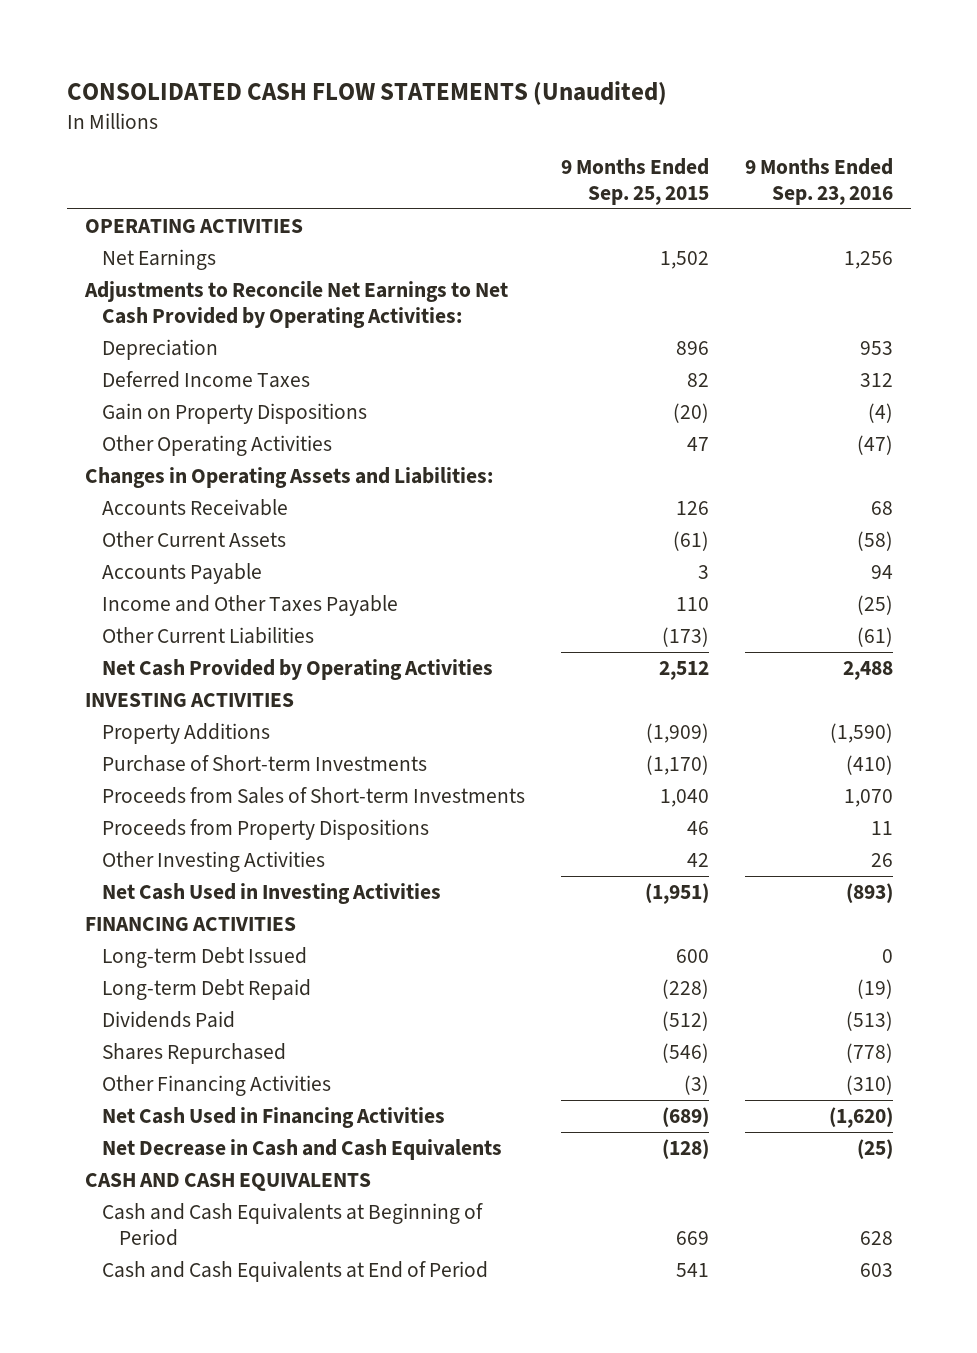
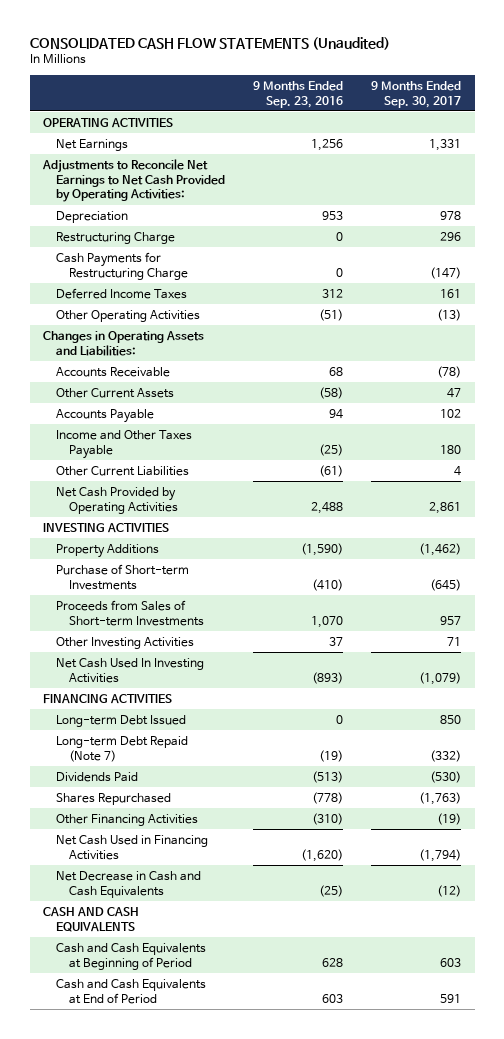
[560,157,709,205] 9 Months Ended Sep. 25, 2015 -> none
none -> [370,80,461,108] 9 Months Ended Sep. 30, 2017
none -> [56,231,176,244] Restructuring Charge
none -> [56,251,189,280] Cash Payments for Restructuring Charge
[101,403,367,425] Gain on Property Dispositions -> none
[856,435,893,456] (47) -> [319,308,344,321] (51)
[101,819,429,841] Proceeds from Property Dispositions -> none
[870,853,893,868] 26 -> [329,636,344,646] 37
[101,883,441,905] Net Cash Used in Investing Activities -> [56,657,205,683] Net Cash Used In Investing Activities
[101,979,311,1001] Long-term Debt Repaid -> [56,735,189,762] Long-term Debt Repaid (Note 7)

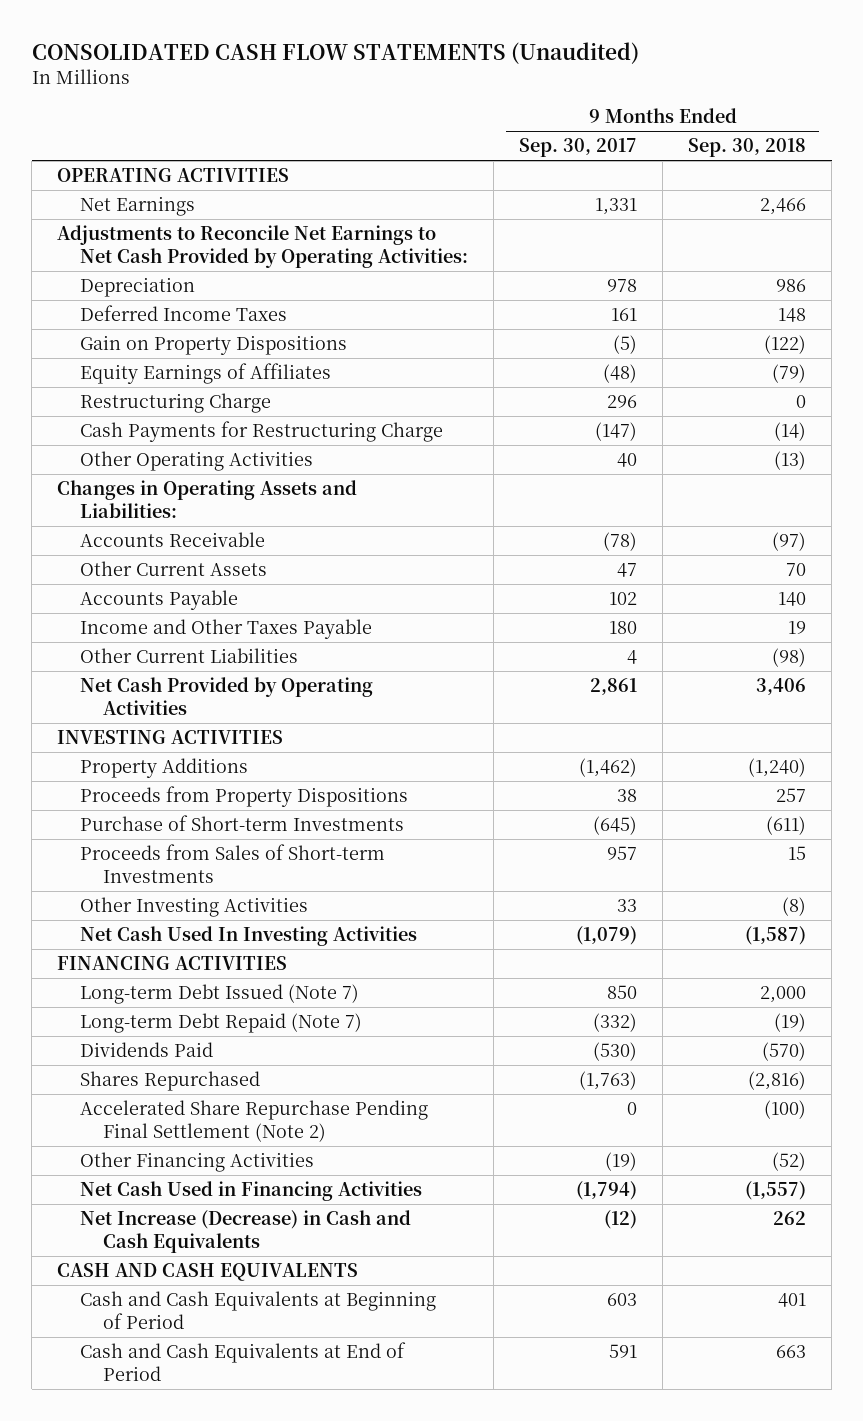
[253,80,344,108] 9 Months Ended Sep. 23, 2016 -> none
none -> [688,138,807,158] Sep. 30, 2018
[56,287,188,299] Deferred Income Taxes -> [80,305,288,322] Deferred Income Taxes
none -> [80,335,348,356] Gain on Property Dispositions
none -> [80,363,332,385] Equity Earnings of Affiliates
[436,308,461,321] (13) -> [617,453,638,468] 40
none -> [80,786,409,808] Proceeds from Property Dispositions
[446,636,461,646] 71 -> [617,899,638,913] 33
[56,714,187,727] Long-term Debt Issued -> [80,984,360,1005] Long-term Debt Issued (Note 7)
none -> [80,1100,429,1142] Accelerated Share Repurchase Pending Final Settlement (Note 2)
[56,870,202,898] Net Decrease in Cash and Cash Equivalents -> [80,1210,412,1253] Net Increase (Decrease) in Cash and Cash Equivalents

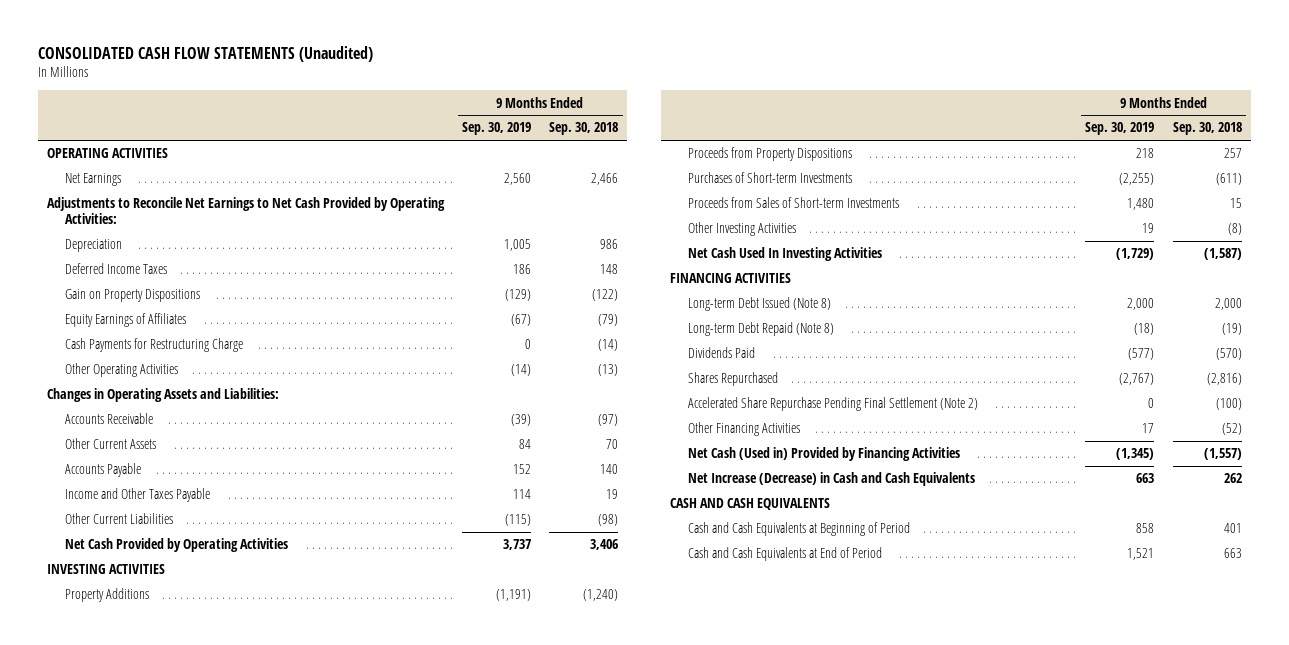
[519,138,638,158] Sep. 30, 2017 -> none
none -> [462,122,532,136] Sep. 30, 2019
[80,393,272,414] Restructuring Charge -> none
[80,815,405,832] Purchase of Short-term Investments -> [688,172,853,184] Purchases of Short-term Investments
[80,984,360,1005] Long-term Debt Issued (Note 7) -> [688,297,832,312] Long-term Debt Issued (Note 8)
[80,1013,363,1034] Long-term Debt Repaid (Note 7) -> [688,322,835,337] Long-term Debt Repaid (Note 8)
[80,1181,423,1202] Net Cash Used in Financing Activities -> [688,447,961,462] Net Cash (Used in) Provided by Financing Activities

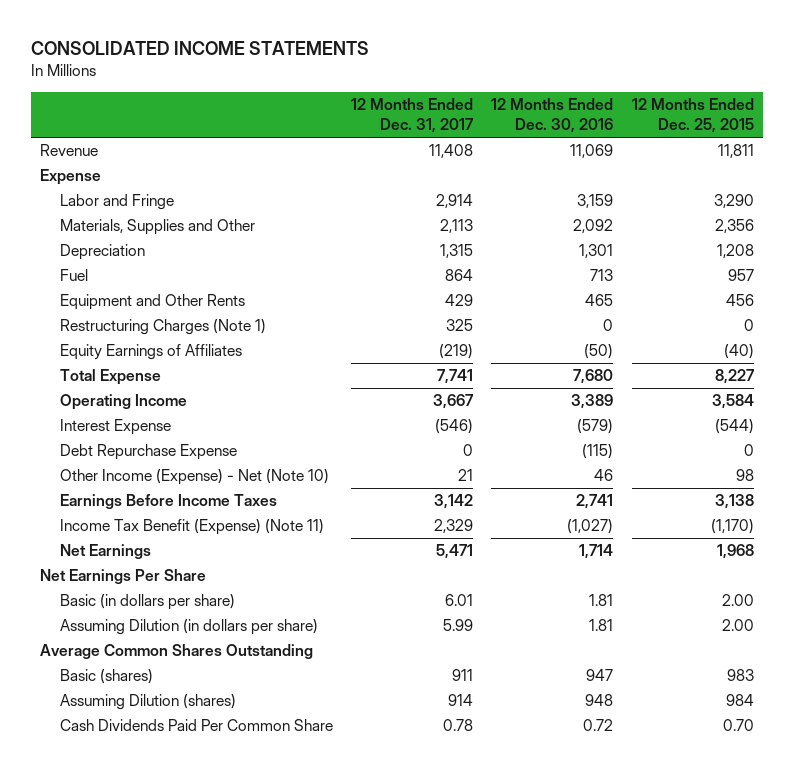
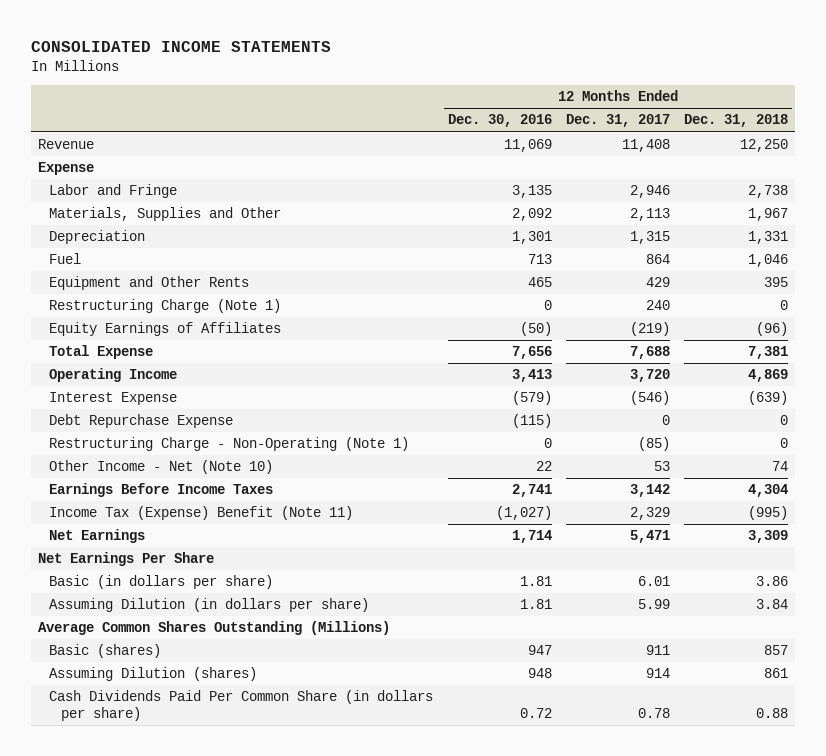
[631,98,754,134] 12 Months Ended Dec. 25, 2015 -> none
none -> [684,114,789,128] Dec. 31, 2018
[435,194,473,209] 2,914 -> [629,185,670,199] 2,946
[577,194,614,209] 3,159 -> [511,185,552,199] 3,135
[59,319,266,336] Restructuring Charges (Note 1) -> [49,299,282,314] Restructuring Charge (Note 1)
[445,319,473,332] 325 -> [645,300,670,311] 240
[436,369,473,385] 7,741 -> [629,346,670,360] 7,688
[573,369,614,385] 7,680 -> [511,346,552,360] 7,656
[432,394,473,410] 3,667 -> [629,369,670,383] 3,720
[571,394,614,410] 3,389 -> [511,369,552,383] 3,413
none -> [49,437,410,452] Restructuring Charge - Non-Operating (Note 1)
[59,469,329,486] Other Income (Expense) - Net (Note 10) -> [49,460,274,475] Other Income - Net (Note 10)
[457,469,473,482] 21 -> [653,461,670,472] 53
[594,469,614,482] 46 -> [535,461,552,472] 22
[59,519,324,536] Income Tax Benefit (Expense) (Note 11) -> [49,506,354,521] Income Tax (Expense) Benefit (Note 11)
[39,644,313,660] Average Common Shares Outstanding -> [38,621,391,636] Average Common Shares Outstanding (Millions)
[59,719,333,732] Cash Dividends Paid Per Common Share -> [49,690,434,721] Cash Dividends Paid Per Common Share (in dollars per share)

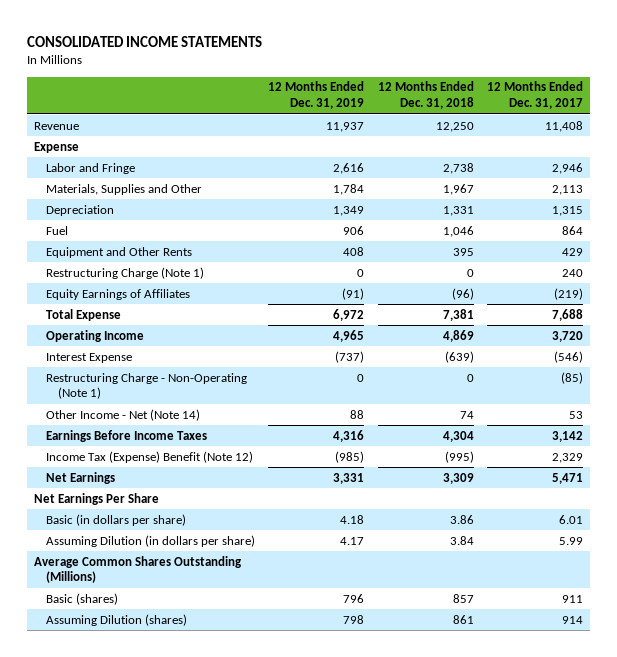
[447,114,552,128] Dec. 30, 2016 -> none
none -> [268,81,365,110] 12 Months Ended Dec. 31, 2019
[49,414,234,429] Debt Repurchase Expense -> none
[49,460,274,475] Other Income - Net (Note 10) -> [45,408,200,421] Other Income - Net (Note 14)
[49,506,354,521] Income Tax (Expense) Benefit (Note 11) -> [45,450,253,463] Income Tax (Expense) Benefit (Note 12)
[49,690,434,721] Cash Dividends Paid Per Common Share (in dollars per share) -> none

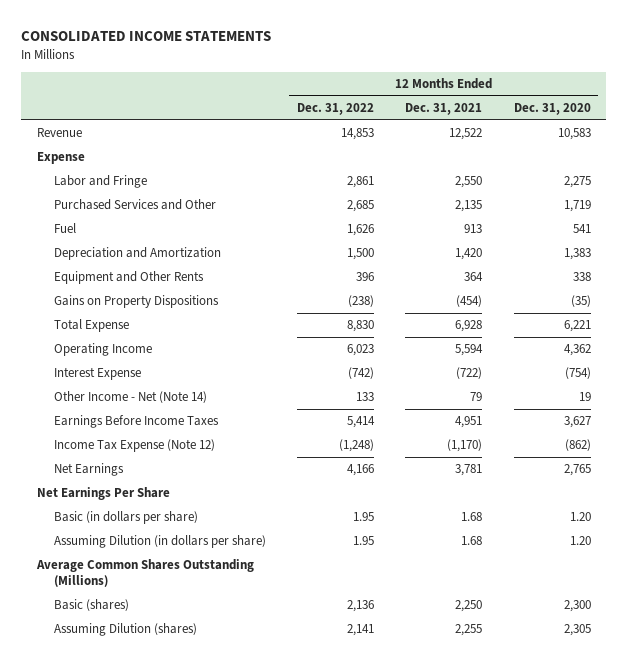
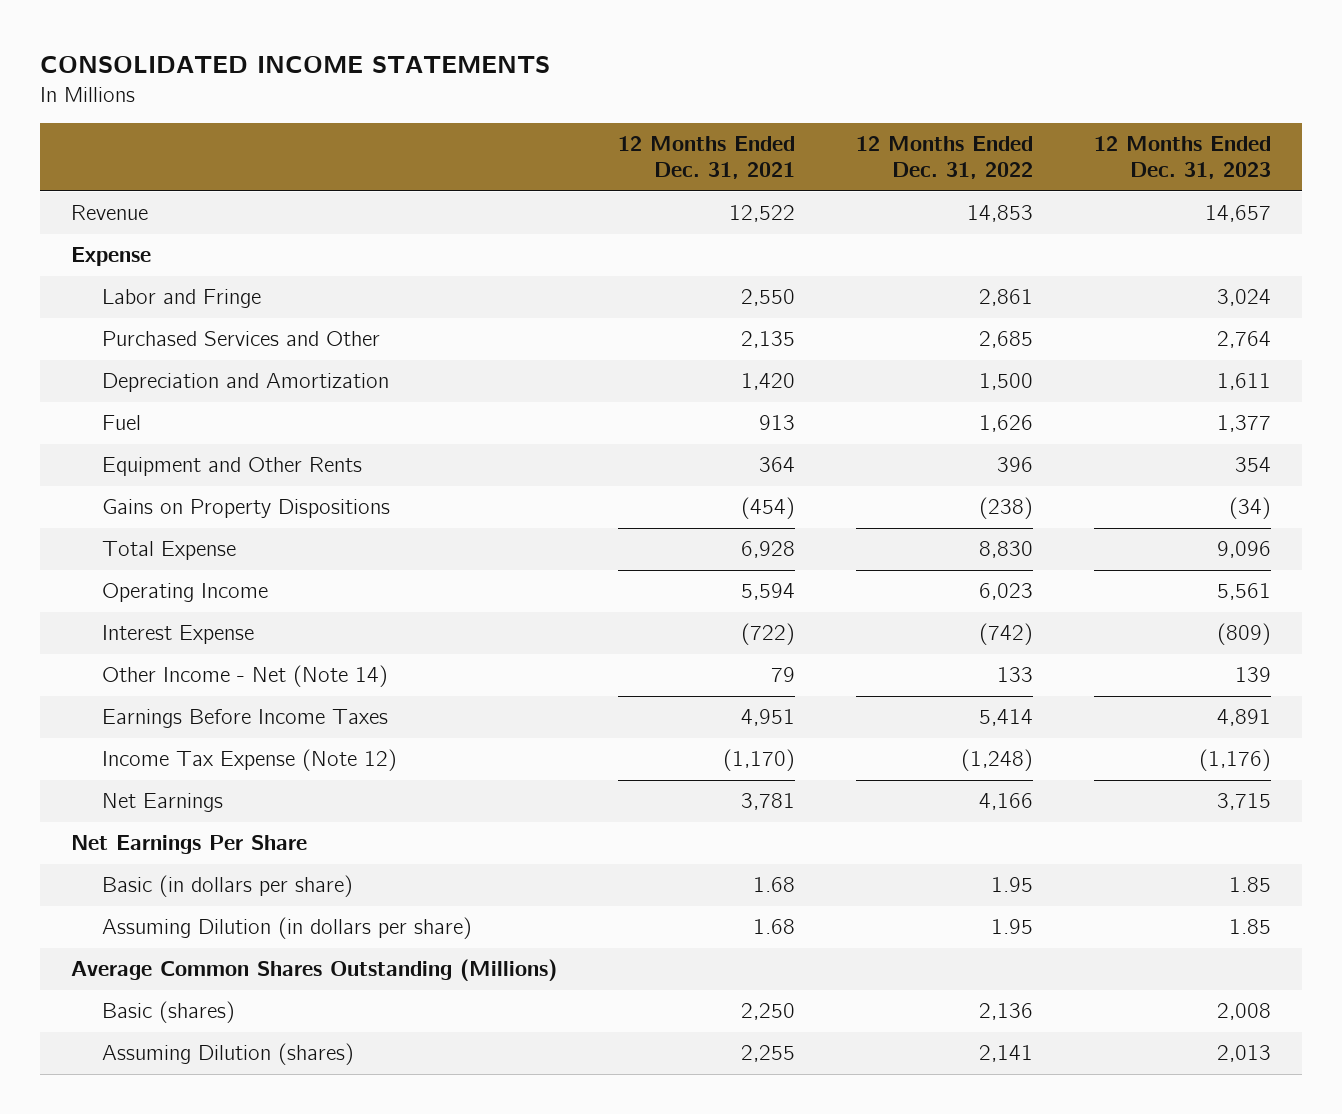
[513,102,591,115] Dec. 31, 2020 -> none
none -> [1094,136,1272,180] 12 Months Ended Dec. 31, 2023
[53,223,76,234] Fuel -> [102,415,142,431] Fuel

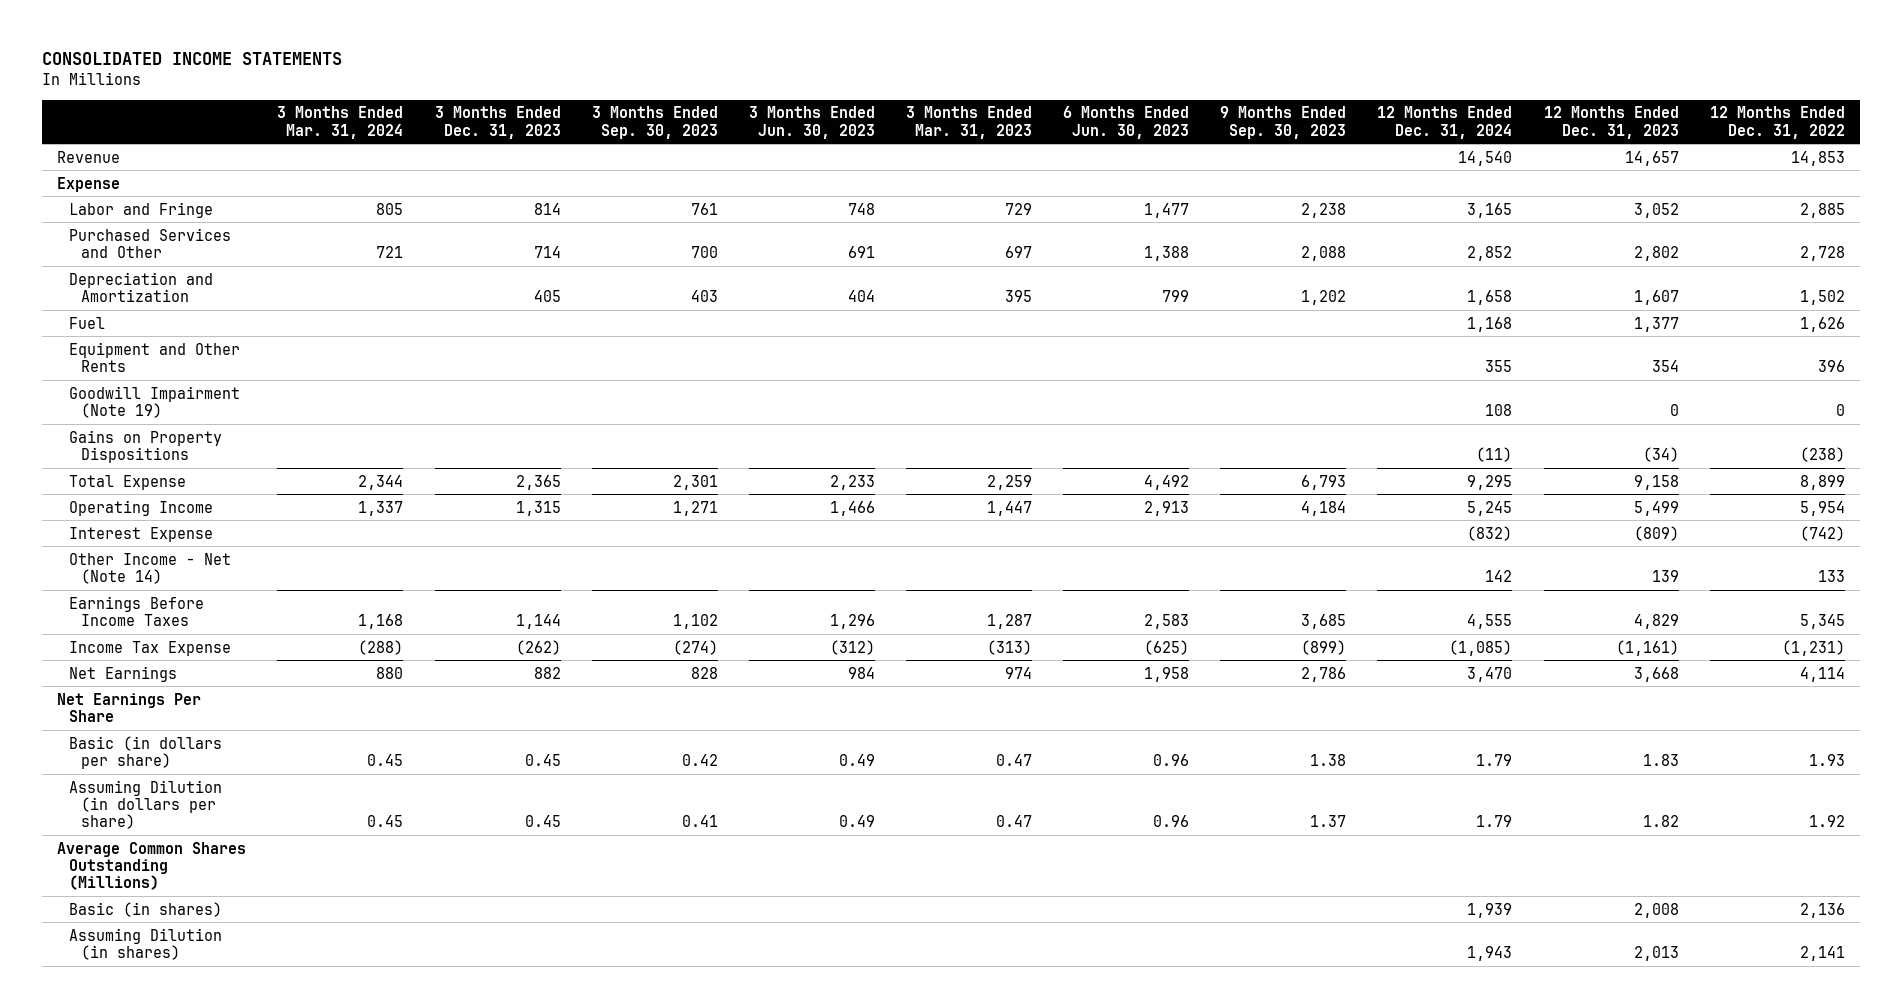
[618,136,796,180] 12 Months Ended Dec. 31, 2021 -> none
none -> [277,106,404,139] 3 Months Ended Mar. 31, 2024
none -> [434,106,561,139] 3 Months Ended Dec. 31, 2023
none -> [591,106,718,139] 3 Months Ended Sep. 30, 2023
none -> [748,106,875,139] 3 Months Ended Jun. 30, 2023
none -> [906,106,1033,139] 3 Months Ended Mar. 31, 2023
none -> [1063,106,1190,139] 6 Months Ended Jun. 30, 2023
none -> [1220,106,1347,139] 9 Months Ended Sep. 30, 2023
none -> [1377,106,1513,139] 12 Months Ended Dec. 31, 2024
[979,289,1034,307] 2,861 -> [1799,202,1845,218] 2,885
[1217,289,1272,307] 3,024 -> [1633,202,1679,218] 3,052
[979,331,1034,349] 2,685 -> [1799,245,1845,261] 2,728
[1217,331,1272,349] 2,764 -> [1633,245,1679,261] 2,802
[979,373,1034,391] 1,500 -> [1799,289,1845,305] 1,502
[1217,373,1272,391] 1,611 -> [1633,289,1679,305] 1,607
none -> [69,385,241,418] Goodwill Impairment (Note 19)
[979,541,1034,559] 8,830 -> [1799,474,1845,490] 8,899
[1217,541,1272,559] 9,096 -> [1633,474,1679,490] 9,158
[979,583,1034,601] 6,023 -> [1799,500,1845,516] 5,954
[1217,583,1272,601] 5,561 -> [1633,500,1679,516] 5,499
[979,709,1034,727] 5,414 -> [1799,613,1845,629] 5,345
[1217,709,1272,727] 4,891 -> [1633,613,1679,629] 4,829
[102,749,398,772] Income Tax Expense (Note 12) -> [69,640,232,656] Income Tax Expense
[961,749,1034,772] (1,248) -> [1781,639,1845,656] (1,231)
[1199,749,1272,772] (1,176) -> [1615,639,1679,656] (1,161)
[979,793,1034,811] 4,166 -> [1799,666,1845,682] 4,114
[1217,793,1272,811] 3,715 -> [1633,666,1679,682] 3,668
[991,877,1034,893] 1.95 -> [1808,753,1845,766] 1.93
[1229,877,1272,893] 1.85 -> [1642,753,1679,766] 1.83
[991,919,1034,935] 1.95 -> [1808,814,1845,827] 1.92
[1229,919,1272,935] 1.85 -> [1642,814,1679,827] 1.82
[102,1001,236,1024] Basic (shares) -> [69,901,223,917] Basic (in shares)
[102,1043,355,1066] Assuming Dilution (shares) -> [69,927,223,960] Assuming Dilution (in shares)

